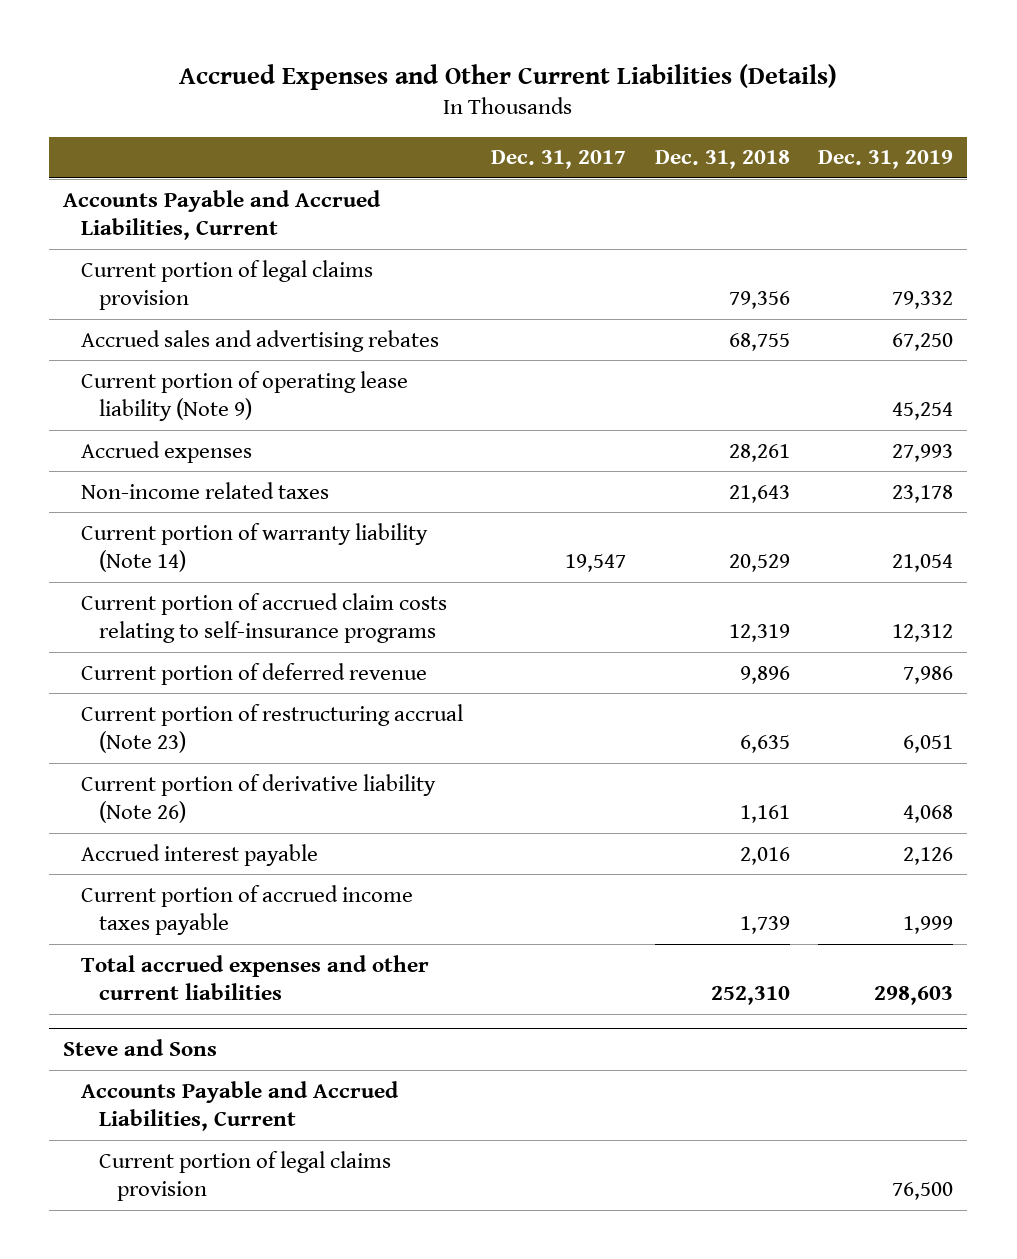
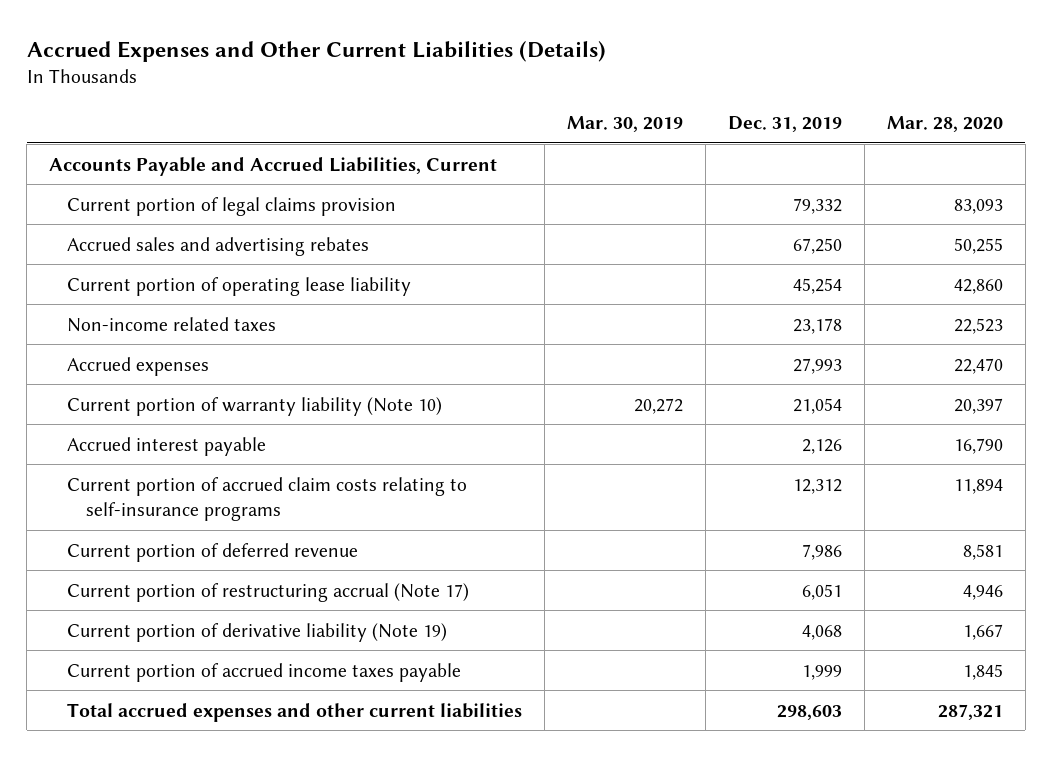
[491,150,627,170] Dec. 31, 2017 -> none
[654,150,790,170] Dec. 31, 2018 -> none
none -> [567,115,684,132] Mar. 30, 2019
none -> [886,115,1003,132] Mar. 28, 2020
[81,370,409,422] Current portion of operating lease liability (Note 9) -> [67,276,412,296] Current portion of operating lease liability
[81,440,253,463] Accrued expenses -> [67,356,210,376] Accrued expenses
[81,522,429,573] Current portion of warranty liability (Note 14) -> [67,396,443,416] Current portion of warranty liability (Note 10)
[81,843,319,866] Accrued interest payable -> [67,436,267,456] Accrued interest payable
[81,703,464,754] Current portion of restructuring accrual (Note 23) -> [67,582,470,602] Current portion of restructuring accrual (Note 17)
[81,773,437,824] Current portion of derivative liability (Note 26) -> [67,622,448,642] Current portion of derivative liability (Note 19)
[63,1038,218,1056] Steve and Sons -> none
[81,1080,400,1132] Accounts Payable and Accrued Liabilities, Current -> none
[98,1150,391,1202] Current portion of legal claims provision -> none

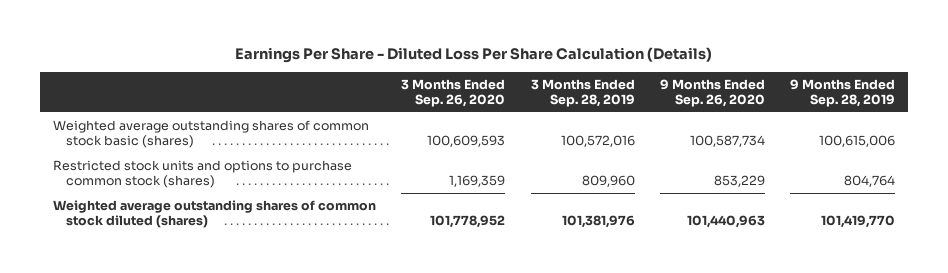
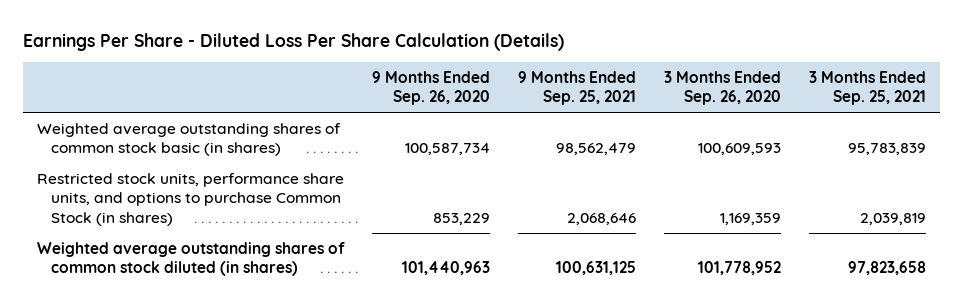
[530,78,635,108] 3 Months Ended Sep. 28, 2019 -> none
[790,78,896,108] 9 Months Ended Sep. 28, 2019 -> none
none -> [518,70,637,106] 9 Months Ended Sep. 25, 2021
none -> [808,70,926,106] 3 Months Ended Sep. 25, 2021
[52,119,369,149] Weighted average outstanding shares of common stock basic (shares) -> [37,122,342,157] Weighted average outstanding shares of common stock basic (in shares)
[52,159,352,189] Restricted stock units and options to purchase common stock (shares) -> [37,172,345,226] Restricted stock units, performance share units, and options to purchase Common Stock (in shares)
[52,199,376,229] Weighted average outstanding shares of common stock diluted (shares) -> [37,241,346,277] Weighted average outstanding shares of common stock diluted (in shares)

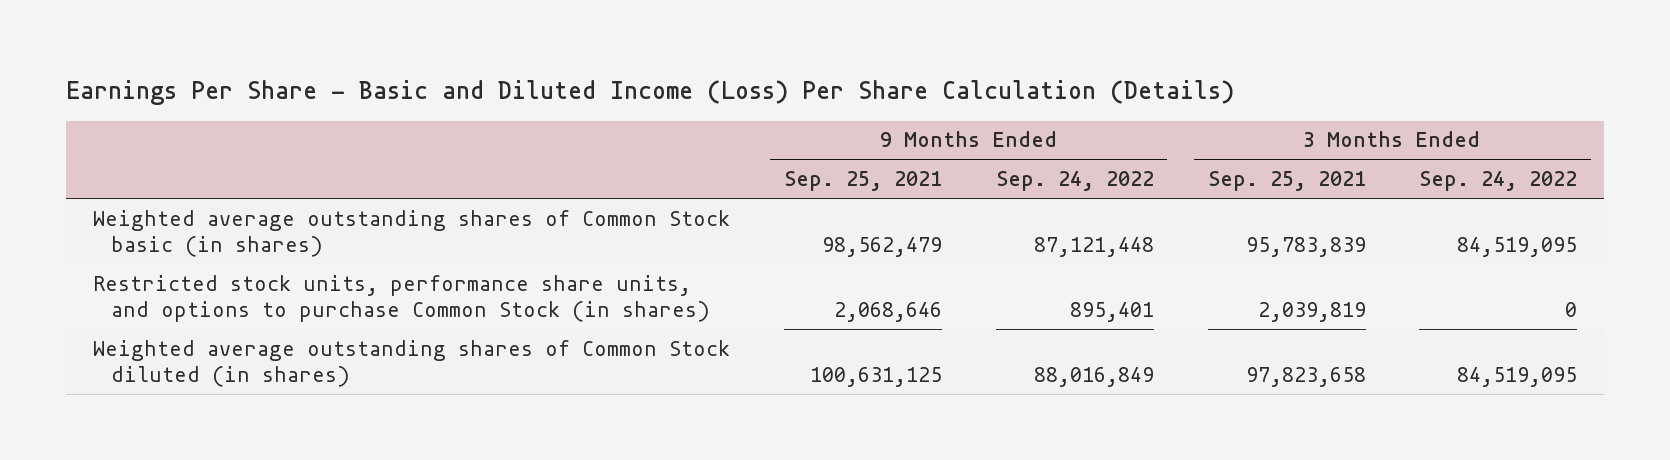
[23,32,565,51] Earnings Per Share - Diluted Loss Per Share Calculation (Details) -> [66,80,1235,106] Earnings Per Share - Basic and Diluted Income (Loss) Per Share Calculation (Details)
[372,70,491,106] 9 Months Ended Sep. 26, 2020 -> none
[664,70,782,106] 3 Months Ended Sep. 26, 2020 -> none
none -> [995,171,1154,192] Sep. 24, 2022
none -> [1419,171,1578,192] Sep. 24, 2022
[37,122,342,157] Weighted average outstanding shares of common stock basic (in shares) -> [92,209,730,257] Weighted average outstanding shares of Common Stock basic (in shares)
[37,241,346,277] Weighted average outstanding shares of common stock diluted (in shares) -> [92,339,730,387] Weighted average outstanding shares of Common Stock diluted (in shares)

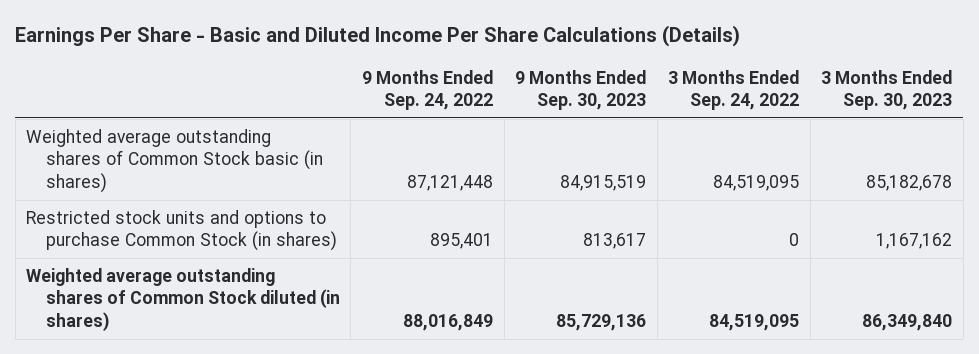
[66,80,1235,106] Earnings Per Share - Basic and Diluted Income (Loss) Per Share Calculation (Details) -> [15,25,741,48] Earnings Per Share - Basic and Diluted Income Per Share Calculations (Details)
[783,171,942,192] Sep. 25, 2021 -> none
[1207,171,1366,192] Sep. 25, 2021 -> none
none -> [515,69,647,111] 9 Months Ended Sep. 30, 2023
none -> [821,69,953,111] 3 Months Ended Sep. 30, 2023
[92,274,710,322] Restricted stock units, performance share units, and options to purchase Common Stock (in shares) -> [26,210,337,252] Restricted stock units and options to purchase Common Stock (in shares)

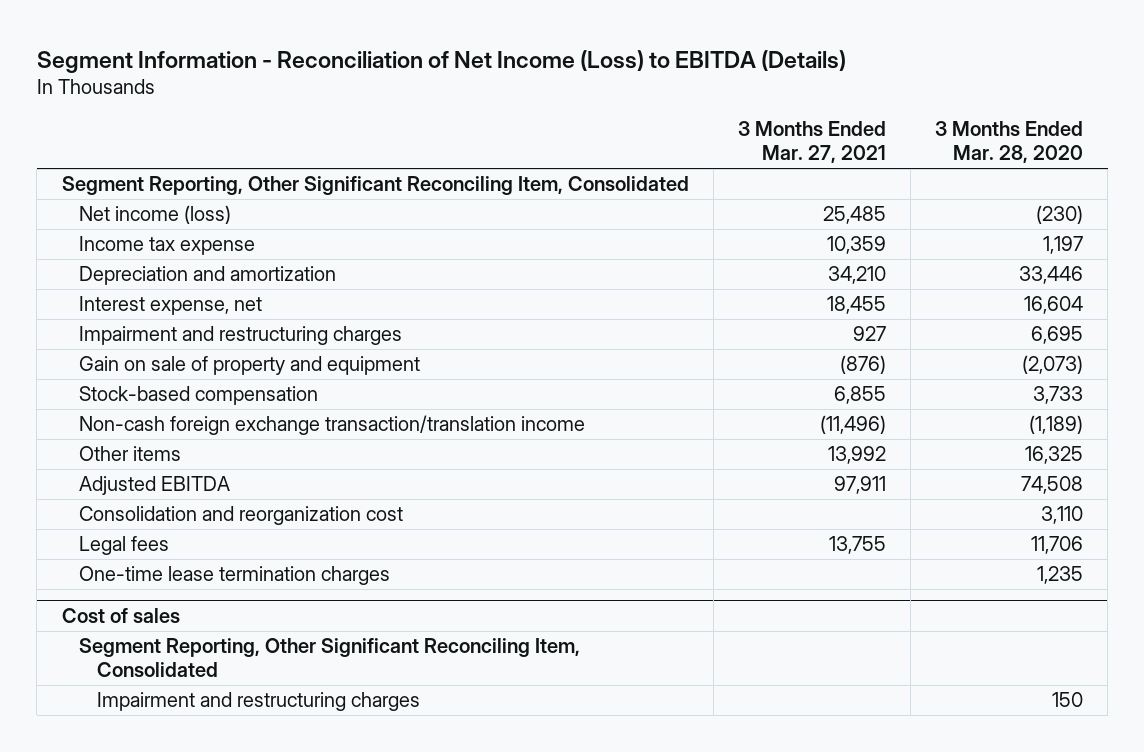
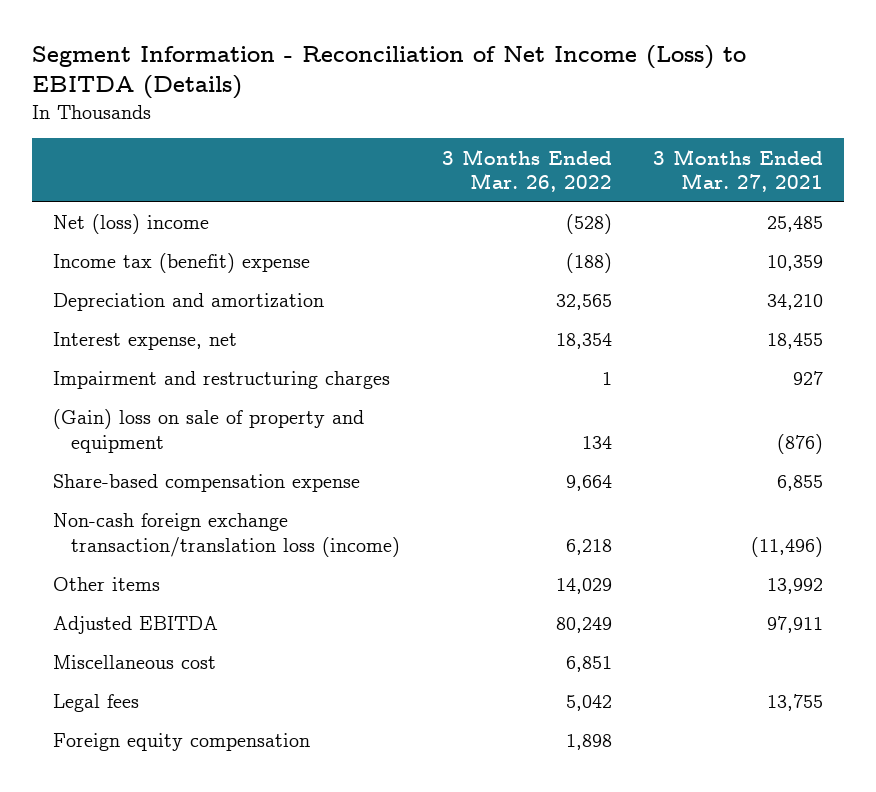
[934,121,1083,164] 3 Months Ended Mar. 28, 2020 -> none
none -> [441,148,612,193] 3 Months Ended Mar. 26, 2022
[61,176,689,196] Segment Reporting, Other Significant Reconciling Item, Consolidated -> none
[79,205,232,225] Net income (loss) -> [52,214,209,235] Net (loss) income
[79,236,256,256] Income tax expense -> [52,253,310,274] Income tax (benefit) expense
[79,356,421,376] Gain on sale of property and equipment -> [52,409,364,453] (Gain) loss on sale of property and equipment
[79,386,319,406] Stock-based compensation -> [52,474,360,493] Share-based compensation expense
[79,415,586,436] Non-cash foreign exchange transaction/translation income -> [52,513,401,557] Non-cash foreign exchange transaction/translation loss (income)
[79,506,404,526] Consolidation and reorganization cost -> none
none -> [52,655,216,670] Miscellaneous cost
[79,566,391,586] One-time lease termination charges -> none
[61,608,180,624] Cost of sales -> none
[79,638,581,678] Segment Reporting, Other Significant Reconciling Item, Consolidated -> none
[96,692,420,712] Impairment and restructuring charges -> none
none -> [52,733,310,752] Foreign equity compensation

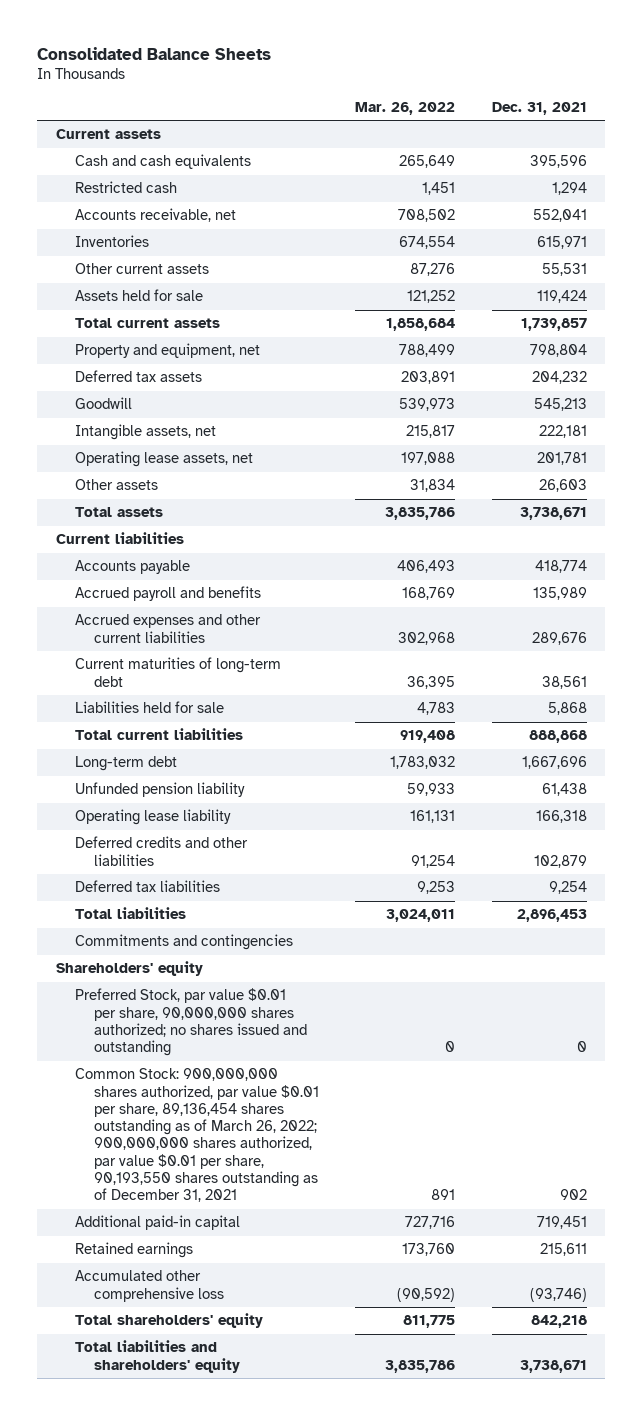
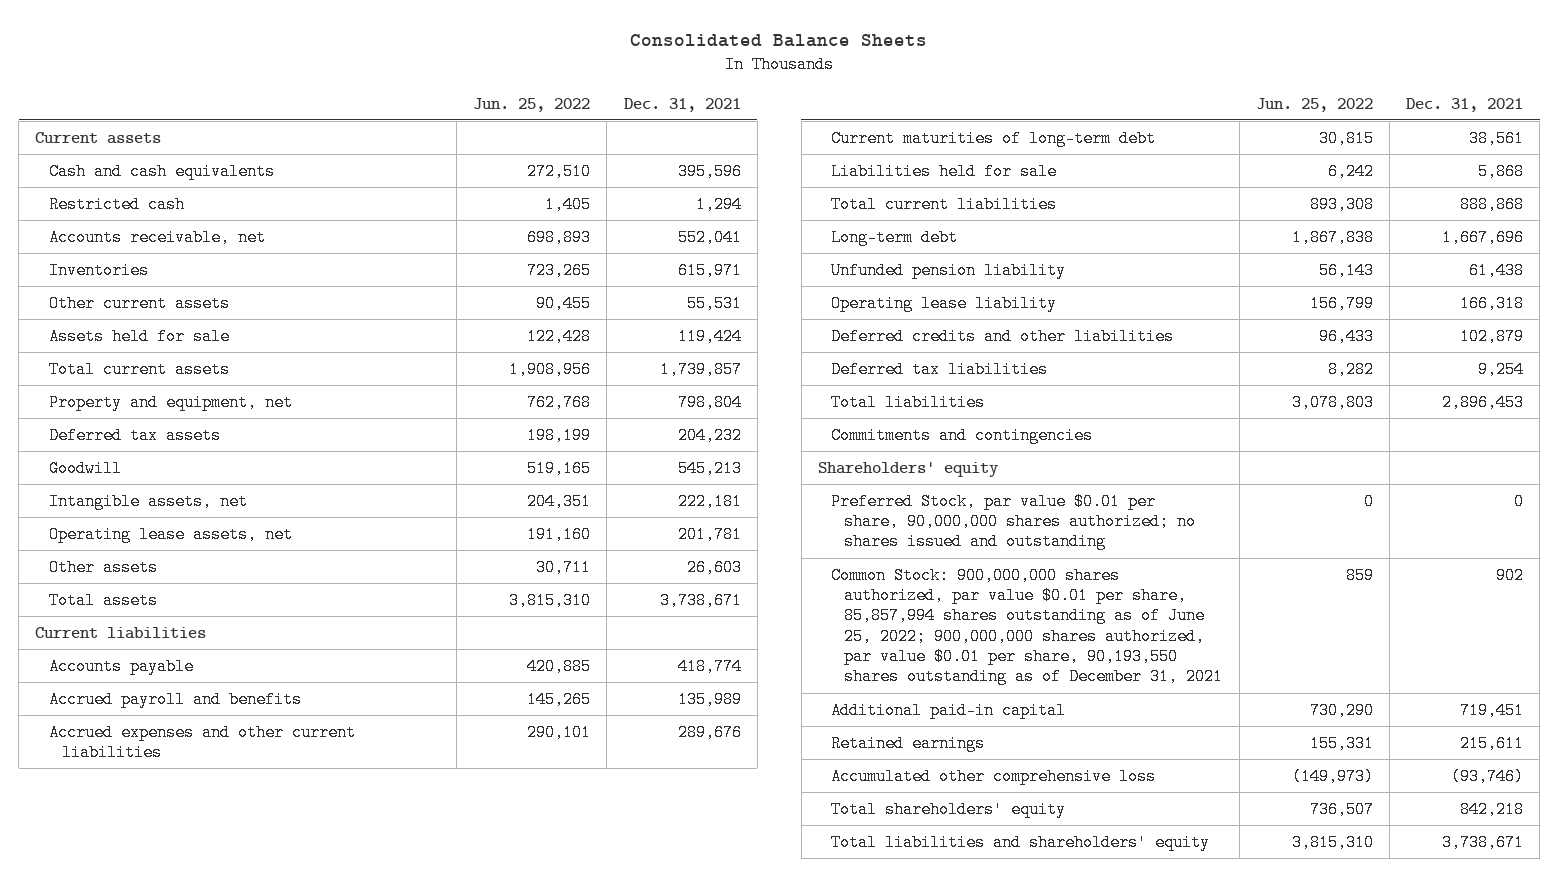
[355,101,456,115] Mar. 26, 2022 -> none
none -> [473,97,591,112] Jun. 25, 2022
[74,1068,319,1202] Common Stock: 900,000,000 shares authorized, par value $0.01 per share, 89,136,454 shares outstanding as of March 26, 2022; 900,000,000 shares authorized, par value $0.01 per share, 90,193,550 shares outstanding as of December 31, 2021 -> [831,566,1224,686] Common Stock: 900,000,000 shares authorized, par value $0.01 per share, 85,857,994 shares outstanding as of June 25, 2022; 900,000,000 shares authorized, par value $0.01 per share, 90,193,550 shares outstanding as of December 31, 2021

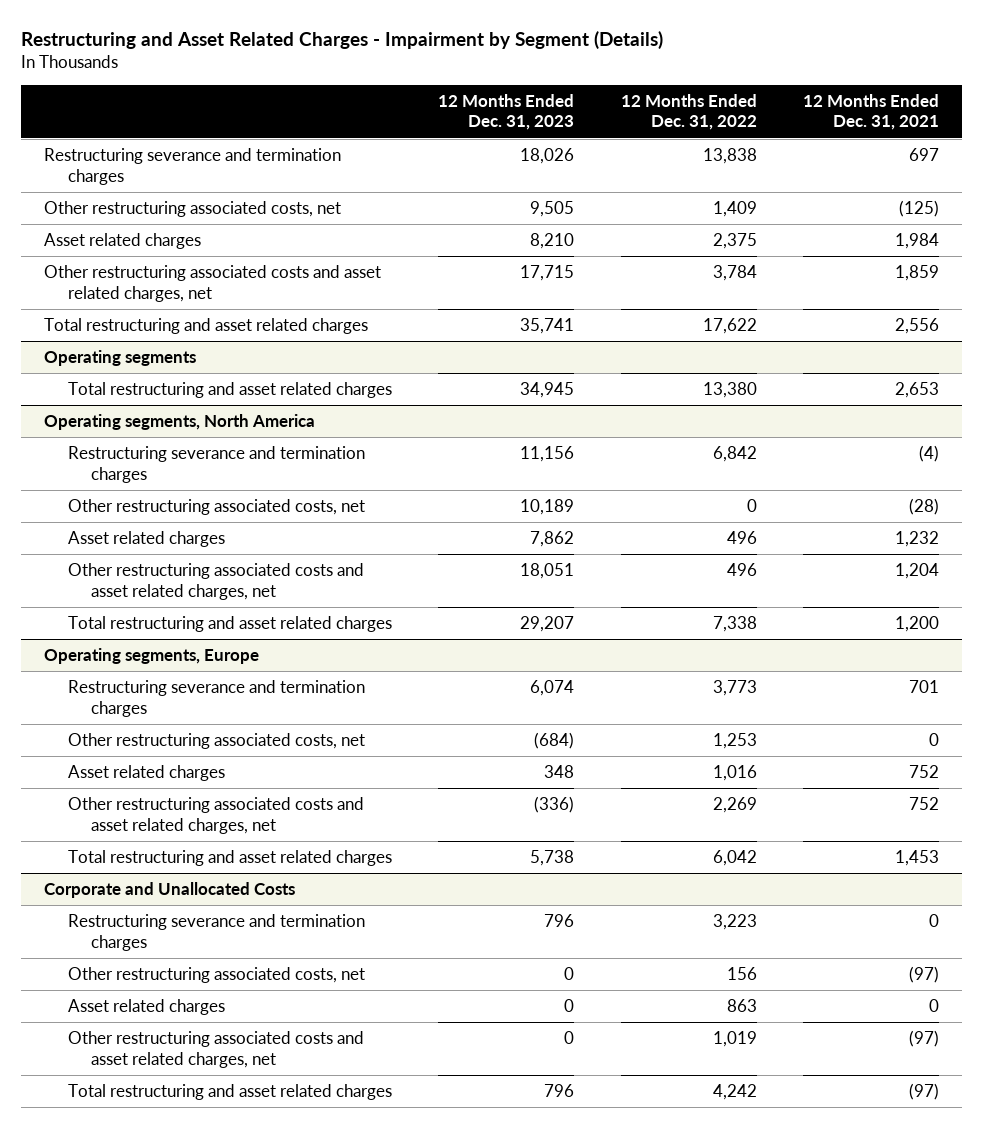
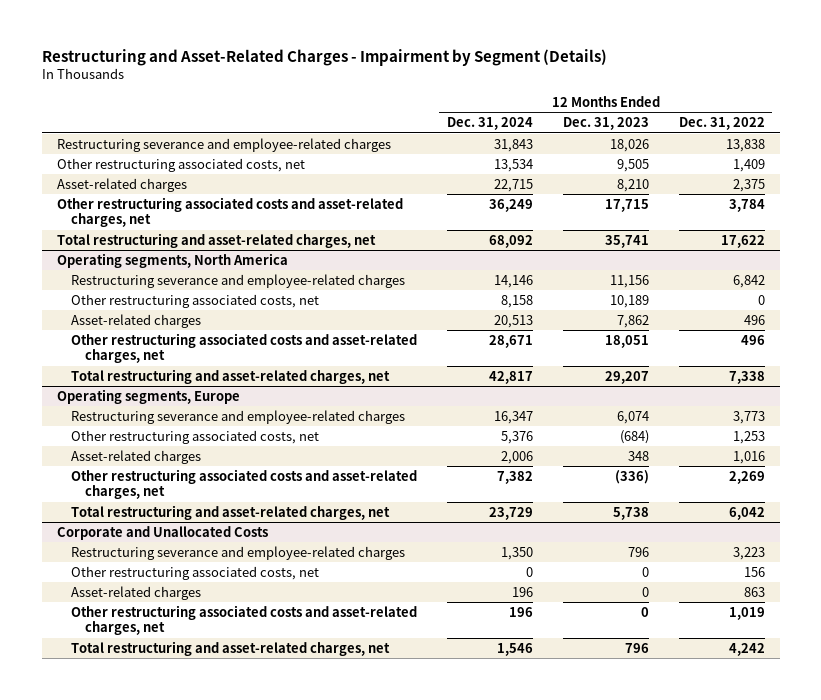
[20,31,663,50] Restructuring and Asset Related Charges - Impairment by Segment (Details) -> [41,48,607,66] Restructuring and Asset-Related Charges - Impairment by Segment (Details)
[803,93,940,131] 12 Months Ended Dec. 31, 2021 -> none
none -> [446,117,533,131] Dec. 31, 2024
[43,148,341,185] Restructuring severance and termination charges -> [56,137,391,152] Restructuring severance and employee-related charges
[43,350,196,367] Operating segments -> none
[67,382,392,399] Total restructuring and asset related charges -> none
[43,233,201,250] Asset related charges -> [56,177,187,192] Asset-related charges
[43,265,381,302] Other restructuring associated costs and asset related charges, net -> [56,196,403,228] Other restructuring associated costs and asset-related charges, net
[43,318,368,335] Total restructuring and asset related charges -> [56,232,376,248] Total restructuring and asset-related charges, net
[67,446,365,483] Restructuring severance and termination charges -> [70,273,405,288] Restructuring severance and employee-related charges
[67,531,225,548] Asset related charges -> [70,313,201,328] Asset-related charges
[67,563,364,600] Other restructuring associated costs and asset related charges, net -> [70,332,417,364] Other restructuring associated costs and asset-related charges, net
[67,616,392,633] Total restructuring and asset related charges -> [70,368,390,384] Total restructuring and asset-related charges, net
[67,680,365,717] Restructuring severance and termination charges -> [70,409,405,424] Restructuring severance and employee-related charges
[67,765,225,782] Asset related charges -> [70,449,201,464] Asset-related charges
[67,797,364,834] Other restructuring associated costs and asset related charges, net -> [70,468,417,500] Other restructuring associated costs and asset-related charges, net
[67,850,392,867] Total restructuring and asset related charges -> [70,504,390,520] Total restructuring and asset-related charges, net
[67,914,365,951] Restructuring severance and termination charges -> [70,545,405,560] Restructuring severance and employee-related charges
[67,999,225,1016] Asset related charges -> [70,585,201,600] Asset-related charges
[67,1031,364,1068] Other restructuring associated costs and asset related charges, net -> [70,604,417,636] Other restructuring associated costs and asset-related charges, net
[67,1084,392,1101] Total restructuring and asset related charges -> [70,640,390,656] Total restructuring and asset-related charges, net

